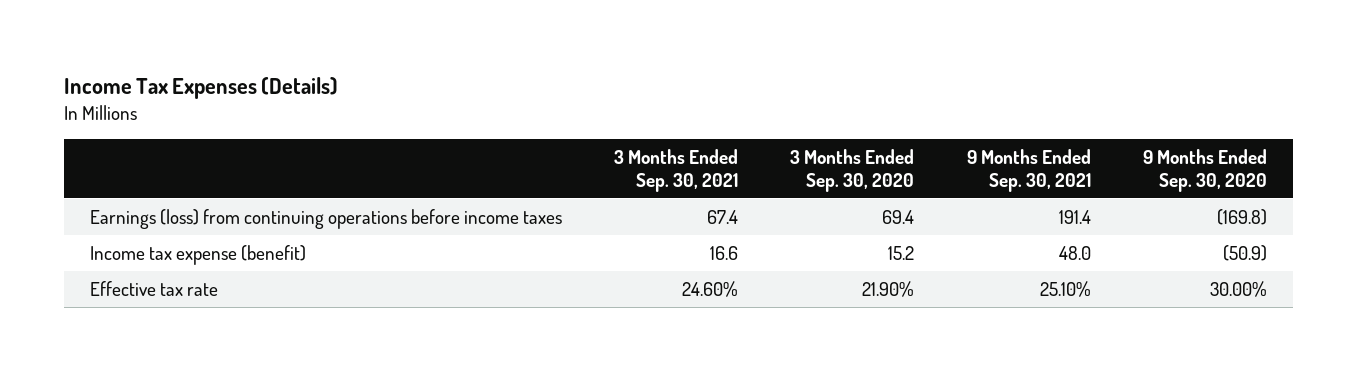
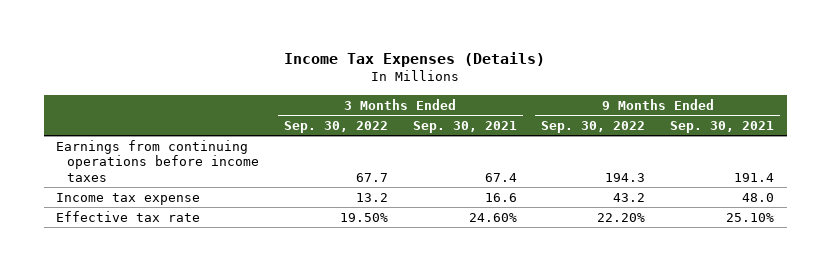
[790,148,915,192] 3 Months Ended Sep. 30, 2020 -> none
[1142,148,1267,192] 9 Months Ended Sep. 30, 2020 -> none
none -> [283,121,388,134] Sep. 30, 2022
none -> [541,121,646,134] Sep. 30, 2022
[89,208,562,229] Earnings (loss) from continuing operations before income taxes -> [55,139,260,182] Earnings from continuing operations before income taxes
[89,244,306,265] Income tax expense (benefit) -> [55,192,200,205] Income tax expense

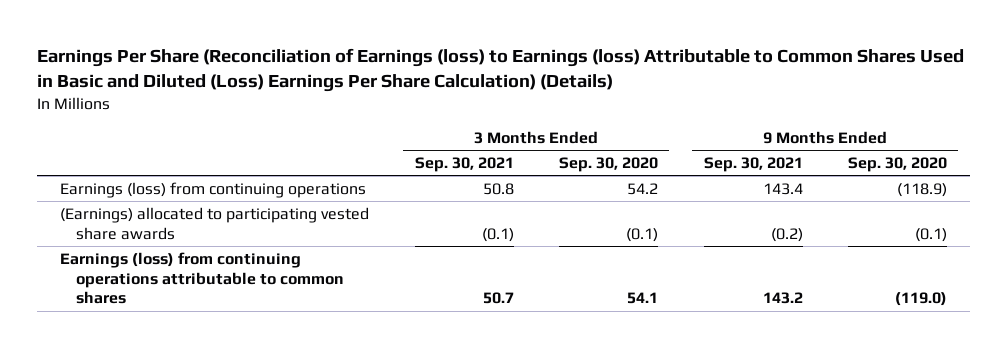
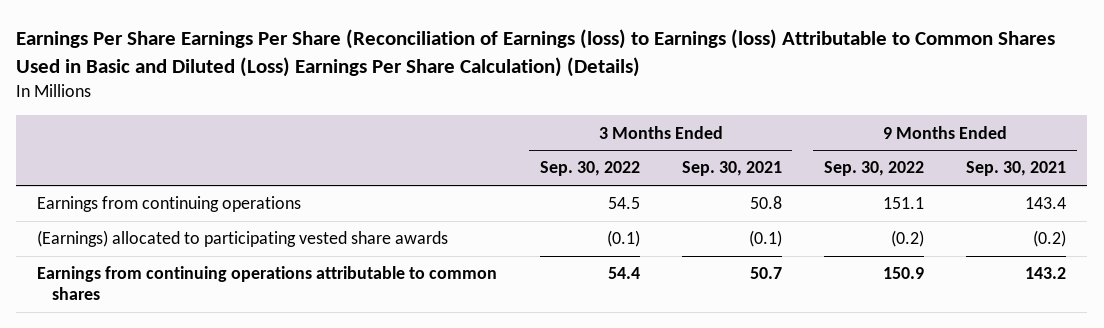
[37,48,965,93] Earnings Per Share (Reconciliation of Earnings (loss) to Earnings (loss) Attributable to Common Shares Used in Basic and Diluted (Loss) Earnings Per Share Calculation) (Details) -> [16,28,1056,77] Earnings Per Share Earnings Per Share (Reconciliation of Earnings (loss) to Earnings (loss) Attributable to Common Shares Used in Basic and Diluted (Loss) Earnings Per Share Calculation) (Details)
[559,156,659,172] Sep. 30, 2020 -> none
[848,156,948,172] Sep. 30, 2020 -> none
none -> [539,161,640,177] Sep. 30, 2022
none -> [823,161,924,177] Sep. 30, 2022
[60,181,367,198] Earnings (loss) from continuing operations -> [37,196,302,213] Earnings from continuing operations
[60,251,345,305] Earnings (loss) from continuing operations attributable to common shares -> [37,266,498,301] Earnings from continuing operations attributable to common shares

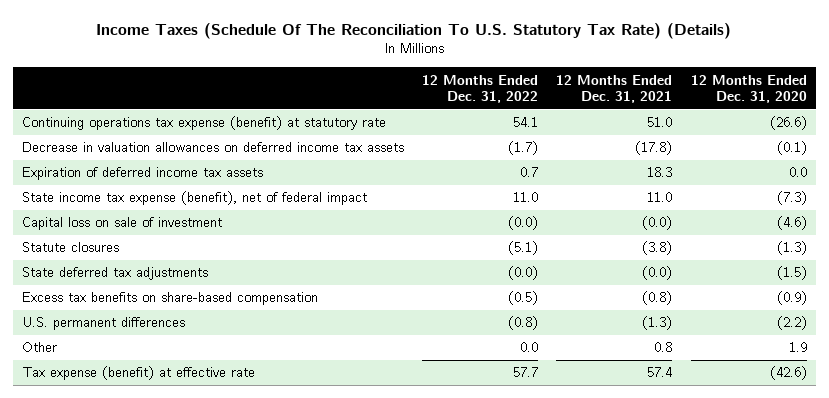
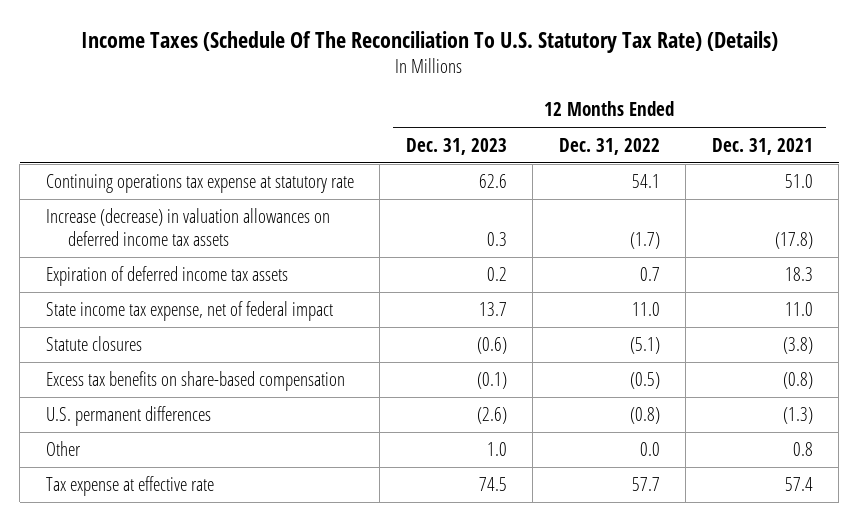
[690,74,807,104] 12 Months Ended Dec. 31, 2020 -> none
none -> [405,137,507,155] Dec. 31, 2023
[22,116,387,131] Continuing operations tax expense (benefit) at statutory rate -> [45,174,354,194] Continuing operations tax expense at statutory rate
[22,142,405,153] Decrease in valuation allowances on deferred income tax assets -> [45,208,330,247] Increase (decrease) in valuation allowances on deferred income tax assets
[22,217,223,231] Capital loss on sale of investment -> none
[22,191,368,206] State income tax expense (benefit), net of federal impact -> [45,301,333,322] State income tax expense, net of federal impact
[22,267,209,281] State deferred tax adjustments -> none
[22,366,256,381] Tax expense (benefit) at effective rate -> [45,476,214,497] Tax expense at effective rate

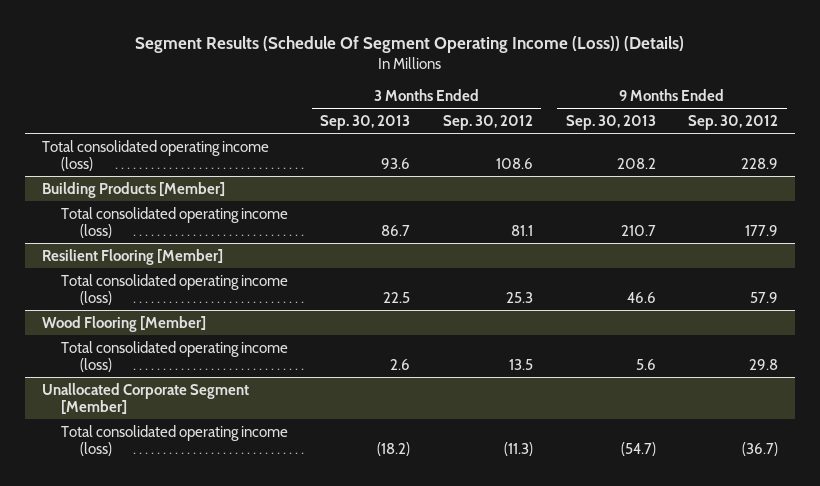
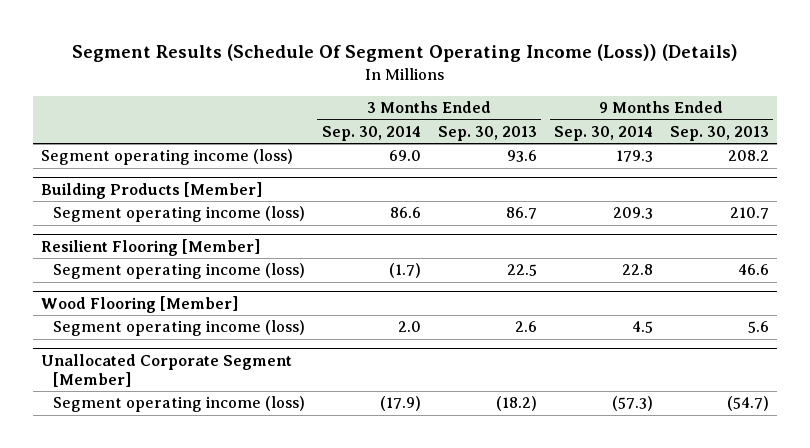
[442,114,533,130] Sep. 30, 2012 -> none
[688,114,779,130] Sep. 30, 2012 -> none
none -> [321,125,421,141] Sep. 30, 2014
none -> [553,125,653,141] Sep. 30, 2014
[41,139,269,171] Total consolidated operating income (loss) -> [41,149,294,166] Segment operating income (loss)
[60,206,288,238] Total consolidated operating income (loss) -> [52,206,305,223] Segment operating income (loss)
[60,273,288,305] Total consolidated operating income (loss) -> [52,263,305,280] Segment operating income (loss)
[60,340,288,372] Total consolidated operating income (loss) -> [52,320,305,337] Segment operating income (loss)
[60,424,288,456] Total consolidated operating income (loss) -> [52,396,305,413] Segment operating income (loss)

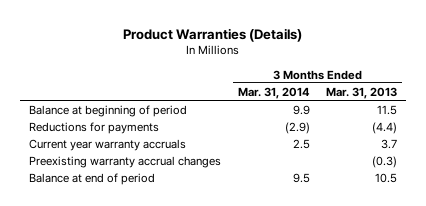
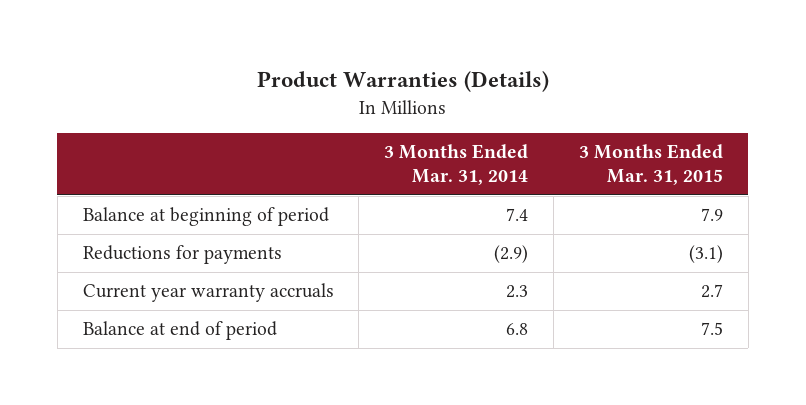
[326,86,398,99] Mar. 31, 2013 -> none
none -> [578,144,723,186] 3 Months Ended Mar. 31, 2015
[292,104,310,115] 9.9 -> [506,208,529,222] 7.4
[28,155,221,168] Preexisting warranty accrual changes -> none
[292,138,310,149] 2.5 -> [506,285,529,299] 2.3
[292,172,310,183] 9.5 -> [506,323,529,336] 6.8

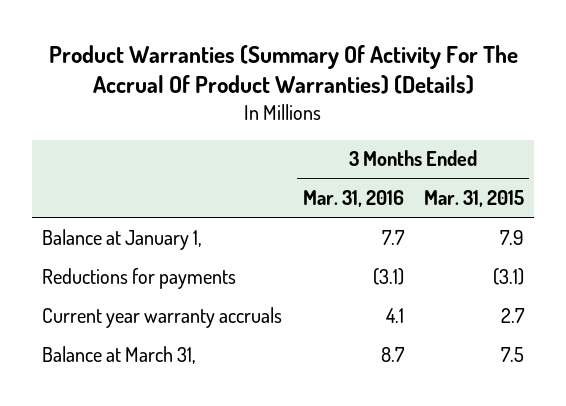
[256,71,549,93] Product Warranties (Details) -> [49,44,519,95] Product Warranties (Summary Of Activity For The Accrual Of Product Warranties) (Details)
[384,144,529,186] 3 Months Ended Mar. 31, 2014 -> none
none -> [302,190,404,208] Mar. 31, 2016
[82,207,329,227] Balance at beginning of period -> [42,228,203,250] Balance at January 1,
[82,321,277,341] Balance at end of period -> [42,345,197,364] Balance at March 31,

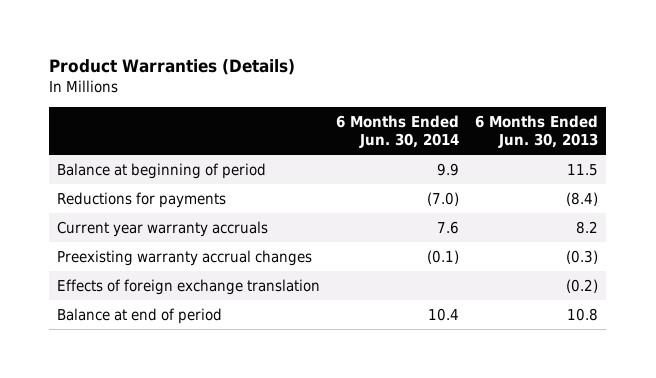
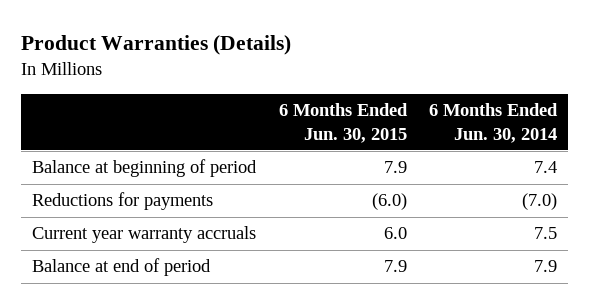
[475,115,599,149] 6 Months Ended Jun. 30, 2013 -> none
none -> [278,103,408,143] 6 Months Ended Jun. 30, 2015
[437,163,460,177] 9.9 -> [533,161,557,174] 7.4
[57,250,313,267] Preexisting warranty accrual changes -> none
[57,279,321,296] Effects of foreign exchange translation -> none
[437,221,460,235] 7.6 -> [533,227,557,240] 7.5
[428,308,460,322] 10.4 -> [533,260,557,273] 7.9

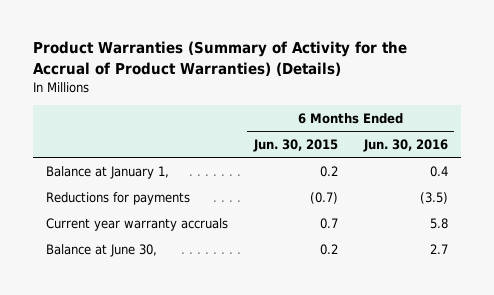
[21,35,292,56] Product Warranties (Details) -> [32,41,407,76] Product Warranties (Summary of Activity for the Accrual of Product Warranties) (Details)
[428,103,558,143] 6 Months Ended Jun. 30, 2014 -> none
none -> [362,138,448,152] Jun. 30, 2016
[32,159,258,178] Balance at beginning of period -> [45,165,169,179] Balance at January 1,
[383,161,407,174] 7.9 -> [319,165,338,177] 0.2
[371,193,407,211] (6.0) -> [309,191,338,204] (0.7)
[383,227,407,240] 6.0 -> [319,217,338,229] 0.7
[32,258,212,277] Balance at end of period -> [45,243,157,257] Balance at June 30,
[383,260,407,273] 7.9 -> [319,243,338,255] 0.2

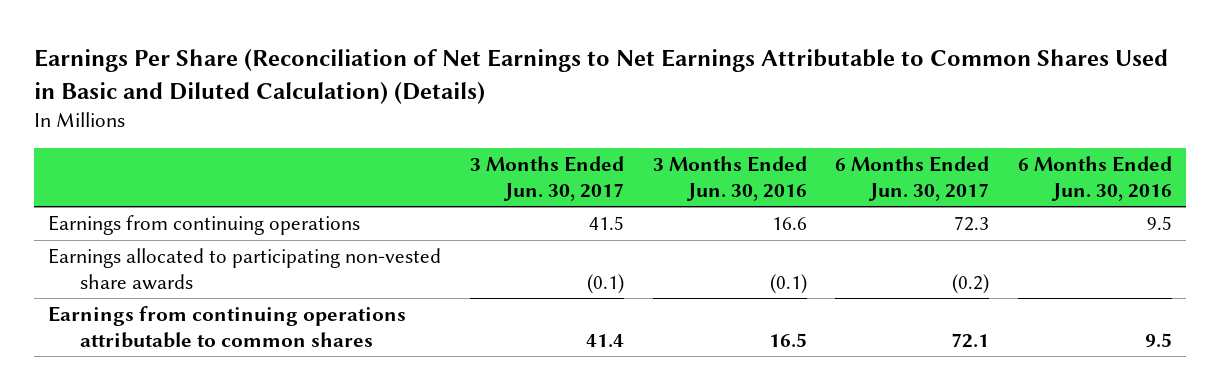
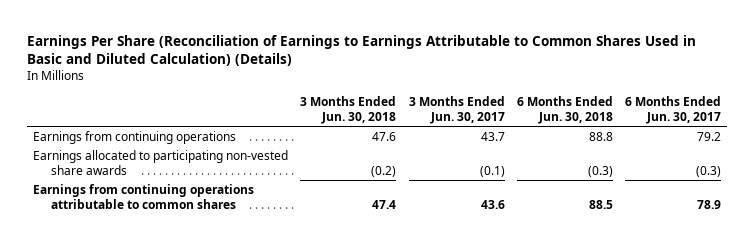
[34,49,1169,104] Earnings Per Share (Reconciliation of Net Earnings to Net Earnings Attributable to Common Shares Used in Basic and Diluted Calculation) (Details) -> [27,34,697,67] Earnings Per Share (Reconciliation of Earnings to Earnings Attributable to Common Shares Used in Basic and Diluted Calculation) (Details)
[652,156,807,201] 3 Months Ended Jun. 30, 2016 -> none
[1017,156,1172,201] 6 Months Ended Jun. 30, 2016 -> none
none -> [300,96,397,125] 3 Months Ended Jun. 30, 2018
none -> [516,96,613,125] 6 Months Ended Jun. 30, 2018
[589,216,625,231] 41.5 -> [480,131,505,141] 43.7
[954,216,990,232] 72.3 -> [696,131,721,141] 79.2
[952,273,990,294] (0.2) -> [695,165,721,177] (0.3)
[586,333,625,347] 41.4 -> [480,199,505,209] 43.6
[951,332,990,348] 72.1 -> [696,199,721,209] 78.9

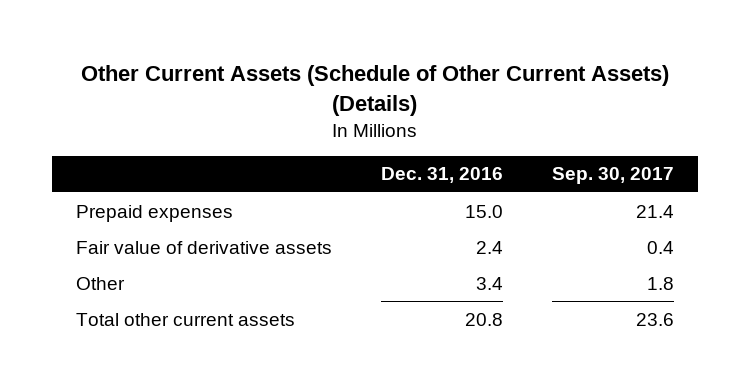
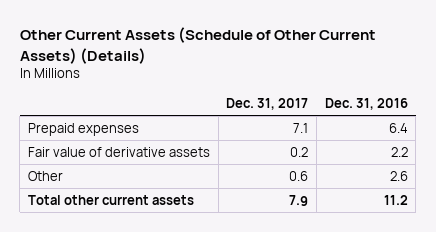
[551,167,674,185] Sep. 30, 2017 -> none
none -> [226,98,309,111] Dec. 31, 2017
[464,204,503,218] 15.0 -> [388,122,408,133] 6.4
[475,240,503,254] 2.4 -> [390,146,408,157] 2.2
[475,276,503,290] 3.4 -> [389,170,408,181] 2.6
[464,312,503,326] 20.8 -> [383,194,408,205] 11.2

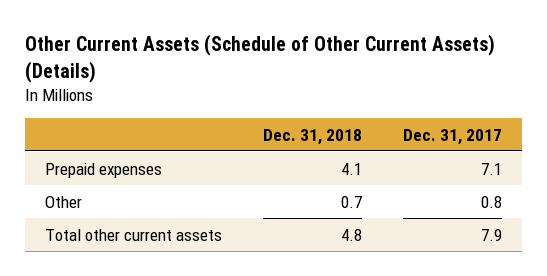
[324,98,408,111] Dec. 31, 2016 -> none
none -> [262,128,362,145] Dec. 31, 2018
[28,146,211,157] Fair value of derivative assets -> none
[289,170,309,181] 0.6 -> [480,195,502,208] 0.8

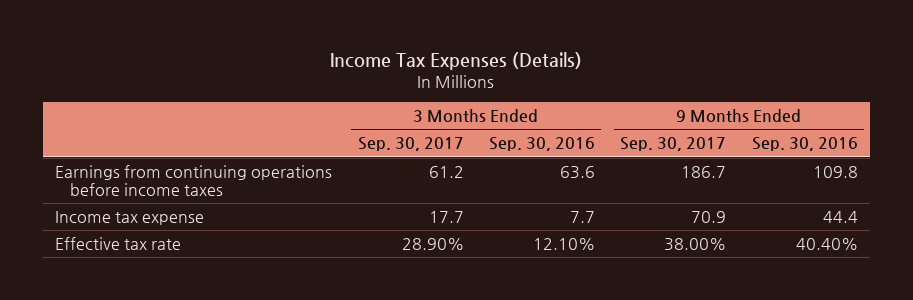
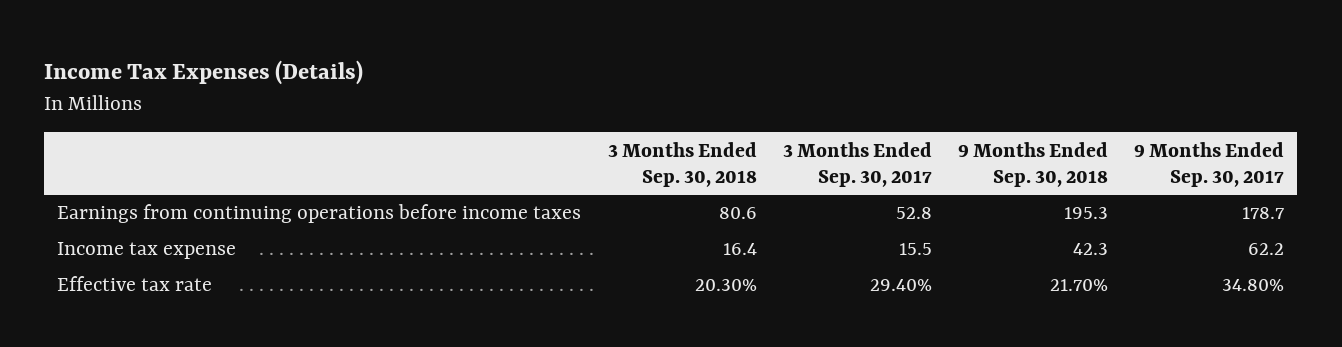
[488,137,595,152] Sep. 30, 2016 -> none
[751,137,858,152] Sep. 30, 2016 -> none
none -> [607,141,757,187] 3 Months Ended Sep. 30, 2018
none -> [958,141,1109,187] 9 Months Ended Sep. 30, 2018
[428,165,464,178] 61.2 -> [895,207,932,220] 52.8
[681,165,727,178] 186.7 -> [1242,207,1285,220] 178.7
[428,210,464,223] 17.7 -> [898,243,932,256] 15.5
[691,210,727,223] 70.9 -> [1248,243,1285,256] 62.2
[401,237,464,250] 28.90% -> [869,279,932,292] 29.40%
[664,237,727,251] 38.00% -> [1222,279,1285,292] 34.80%

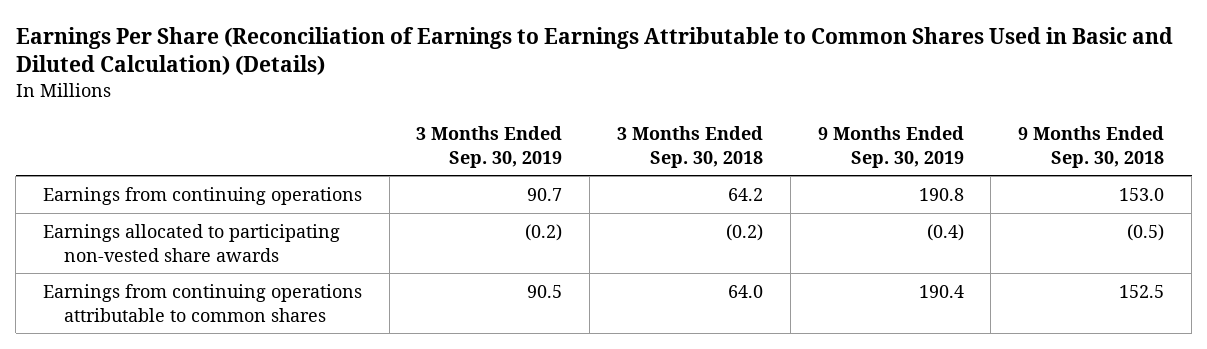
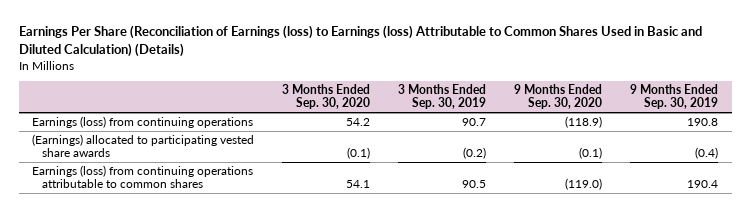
[15,26,1173,76] Earnings Per Share (Reconciliation of Earnings to Earnings Attributable to Common Shares Used in Basic and Diluted Calculation) (Details) -> [18,25,702,58] Earnings Per Share (Reconciliation of Earnings (loss) to Earnings (loss) Attributable to Common Shares Used in Basic and Diluted Calculation) (Details)
[617,125,764,168] 3 Months Ended Sep. 30, 2018 -> none
[1018,125,1165,168] 9 Months Ended Sep. 30, 2018 -> none
none -> [282,84,371,110] 3 Months Ended Sep. 30, 2020
none -> [513,84,602,110] 9 Months Ended Sep. 30, 2020
[42,186,362,205] Earnings from continuing operations -> [32,116,254,129] Earnings (loss) from continuing operations
[42,223,340,262] Earnings allocated to participating non-vested share awards -> [32,134,255,158] (Earnings) allocated to participating vested share awards
[42,283,362,322] Earnings from continuing operations attributable to common shares -> [32,165,254,189] Earnings (loss) from continuing operations attributable to common shares

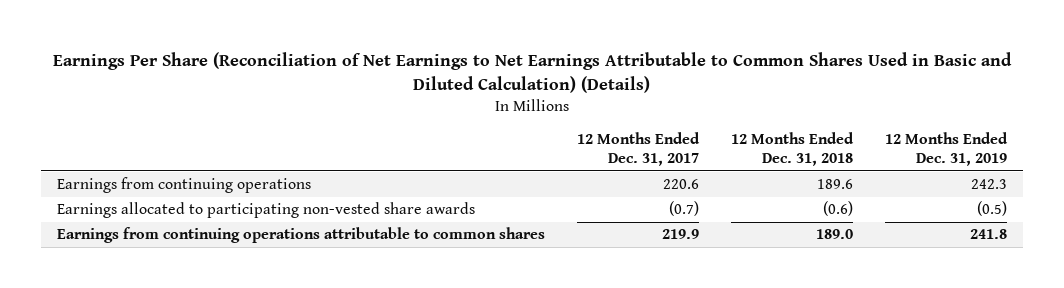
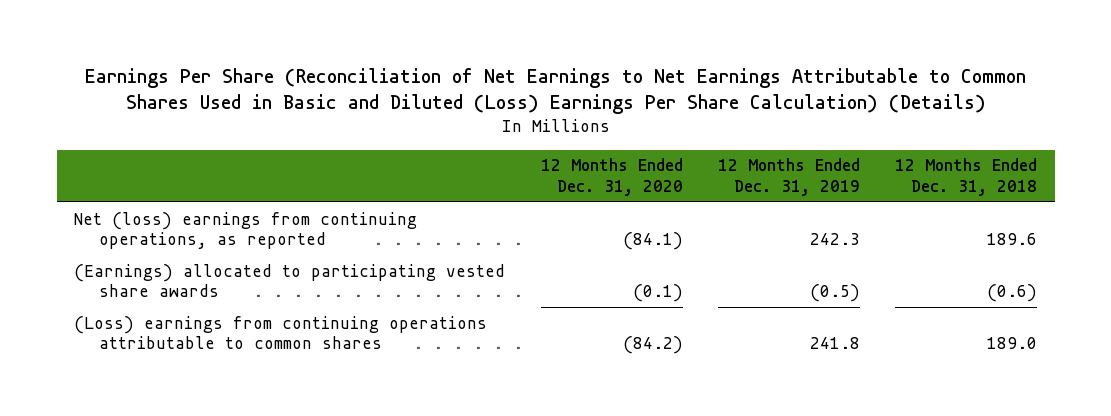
[53,51,1013,93] Earnings Per Share (Reconciliation of Net Earnings to Net Earnings Attributable to Common Shares Used in Basic and Diluted Calculation) (Details) -> [84,68,1026,115] Earnings Per Share (Reconciliation of Net Earnings to Net Earnings Attributable to Common Shares Used in Basic and Diluted (Loss) Earnings Per Share Calculation) (Details)
[577,132,701,166] 12 Months Ended Dec. 31, 2017 -> none
none -> [540,158,683,196] 12 Months Ended Dec. 31, 2020
[57,177,312,194] Earnings from continuing operations -> [74,211,418,250] Net (loss) earnings from continuing operations, as reported
[57,202,476,219] Earnings allocated to participating non-vested share awards -> [74,263,506,298] (Earnings) allocated to participating vested share awards
[57,227,546,244] Earnings from continuing operations attributable to common shares -> [74,315,488,350] (Loss) earnings from continuing operations attributable to common shares

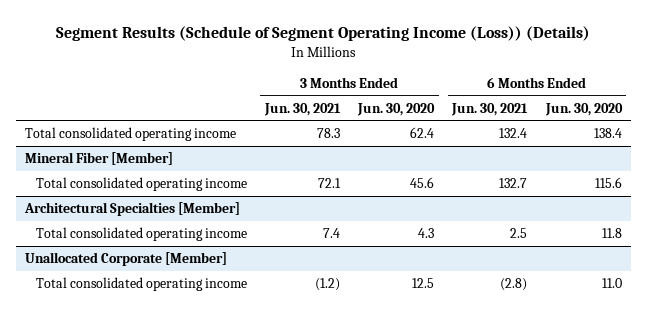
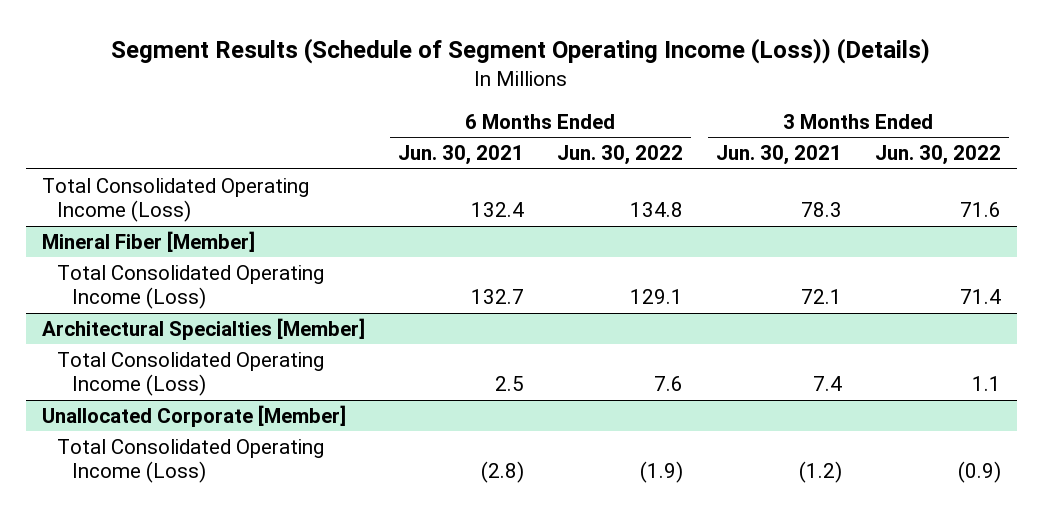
[357,102,436,116] Jun. 30, 2020 -> none
[544,102,623,116] Jun. 30, 2020 -> none
none -> [556,145,683,166] Jun. 30, 2022
none -> [874,145,1001,166] Jun. 30, 2022
[25,127,237,142] Total consolidated operating income -> [42,177,310,223] Total Consolidated Operating Income (Loss)
[35,177,247,192] Total consolidated operating income -> [56,264,324,310] Total Consolidated Operating Income (Loss)
[35,227,247,242] Total consolidated operating income -> [56,351,324,397] Total Consolidated Operating Income (Loss)
[35,277,247,292] Total consolidated operating income -> [56,438,324,484] Total Consolidated Operating Income (Loss)

